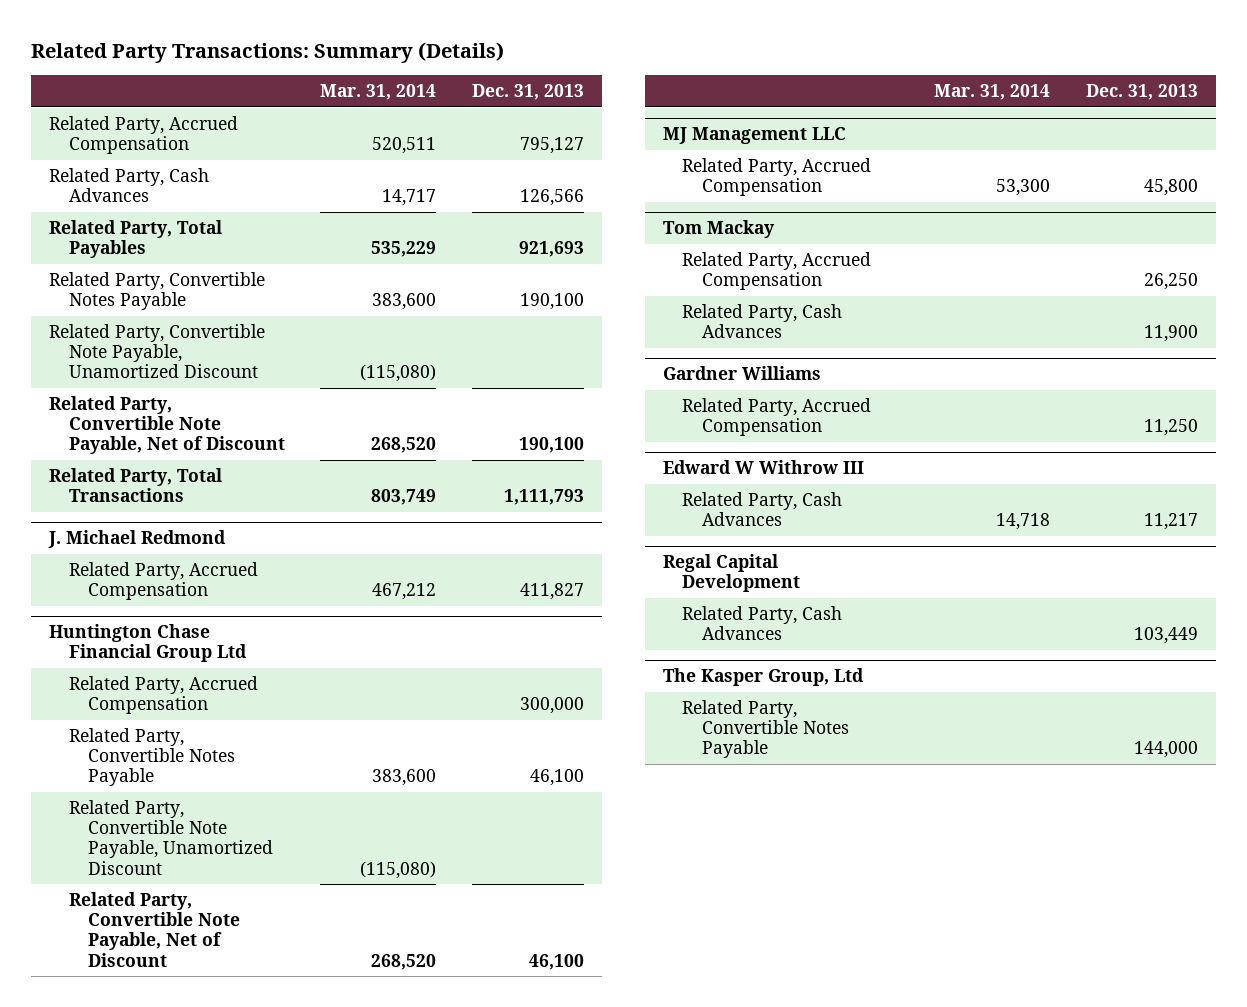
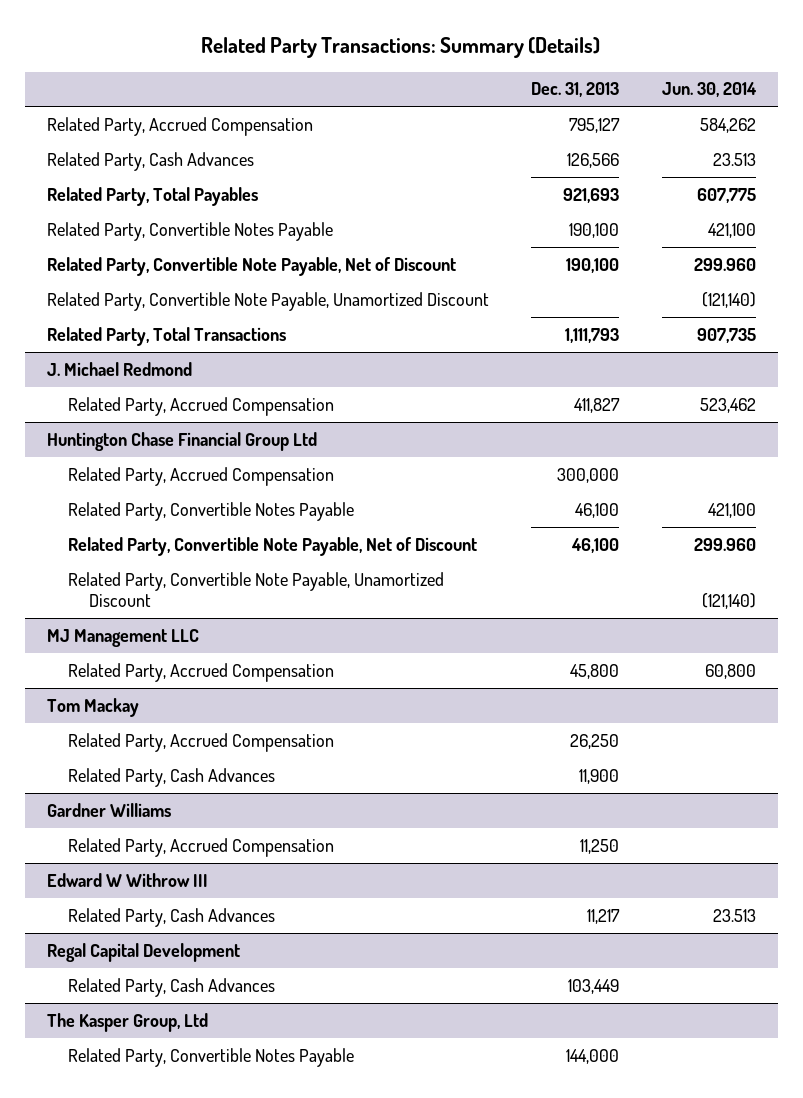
[320,84,437,101] Mar. 31, 2014 -> none
none -> [662,82,758,98] Jun. 30, 2014
[48,324,265,379] Related Party, Convertible Note Payable, Unamortized Discount -> [46,291,489,311] Related Party, Convertible Note Payable, Unamortized Discount
[68,800,274,875] Related Party, Convertible Note Payable, Unamortized Discount -> [67,571,444,607] Related Party, Convertible Note Payable, Unamortized Discount

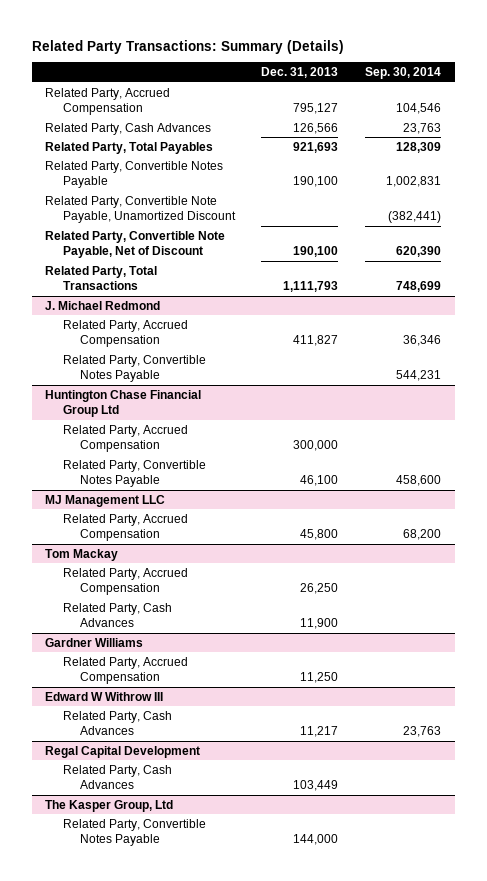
[662,82,758,98] Jun. 30, 2014 -> none
none -> [365,67,442,80] Sep. 30, 2014
[46,256,456,276] Related Party, Convertible Note Payable, Net of Discount -> [45,230,226,259] Related Party, Convertible Note Payable, Net of Discount
none -> [62,354,206,383] Related Party, Convertible Notes Payable
[67,536,477,556] Related Party, Convertible Note Payable, Net of Discount -> none
[67,571,444,607] Related Party, Convertible Note Payable, Unamortized Discount -> none

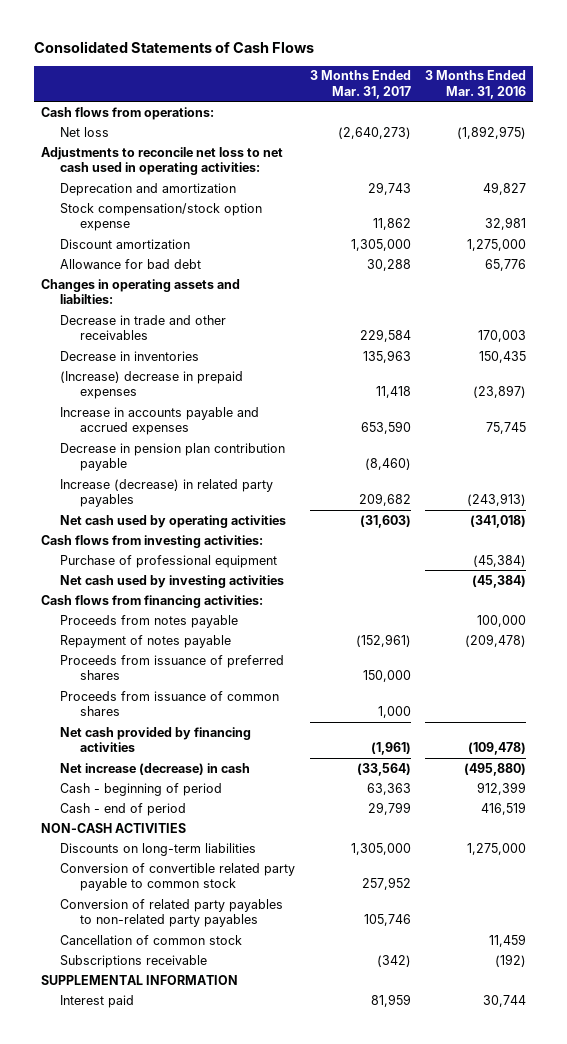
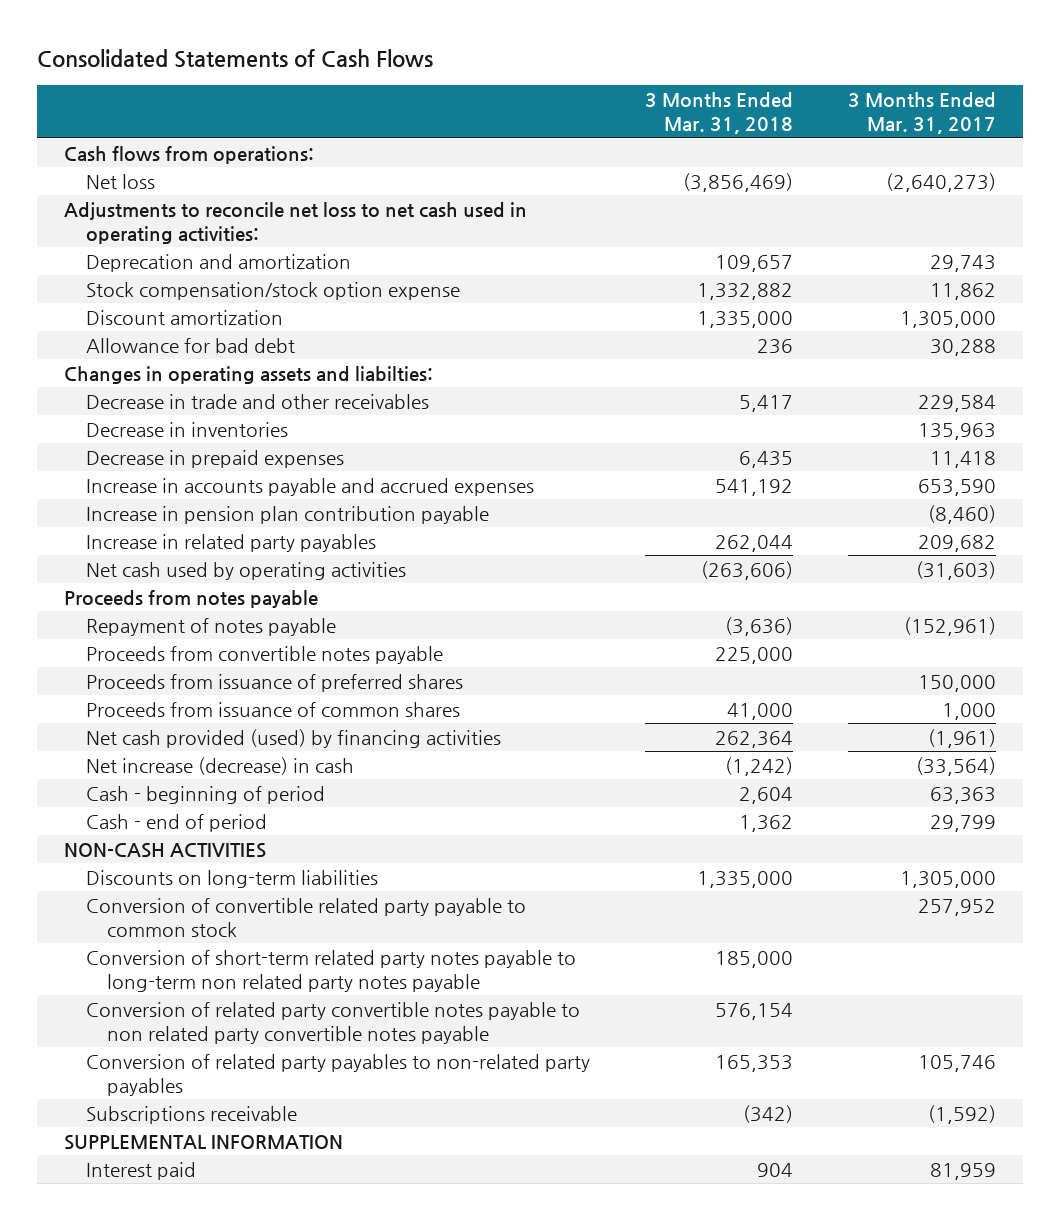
[424,70,526,99] 3 Months Ended Mar. 31, 2016 -> none
none -> [644,92,793,135] 3 Months Ended Mar. 31, 2018
[60,370,244,400] (Increase) decrease in prepaid expenses -> [85,449,344,468] Decrease in prepaid expenses
[60,442,286,472] Decrease in pension plan contribution payable -> [85,505,489,524] Increase in pension plan contribution payable
[60,478,274,508] Increase (decrease) in related party payables -> [85,533,376,552] Increase in related party payables
[40,534,263,548] Cash flows from investing activities: -> none
[60,554,278,568] Purchase of professional equipment -> none
[60,574,285,588] Net cash used by investing activities -> none
[40,594,263,608] Cash flows from financing activities: -> none
none -> [85,645,443,664] Proceeds from convertible notes payable
[60,726,252,753] Net cash provided by financing activities -> [85,728,501,748] Net cash provided (used) by financing activities
none -> [85,949,576,992] Conversion of short-term related party notes payable to long-term non related party notes payable
none -> [85,1001,580,1044] Conversion of related party convertible notes payable to non related party convertible notes payable
[60,934,243,945] Cancellation of common stock -> none
[376,954,411,967] (342) -> [927,1104,996,1124] (1,592)

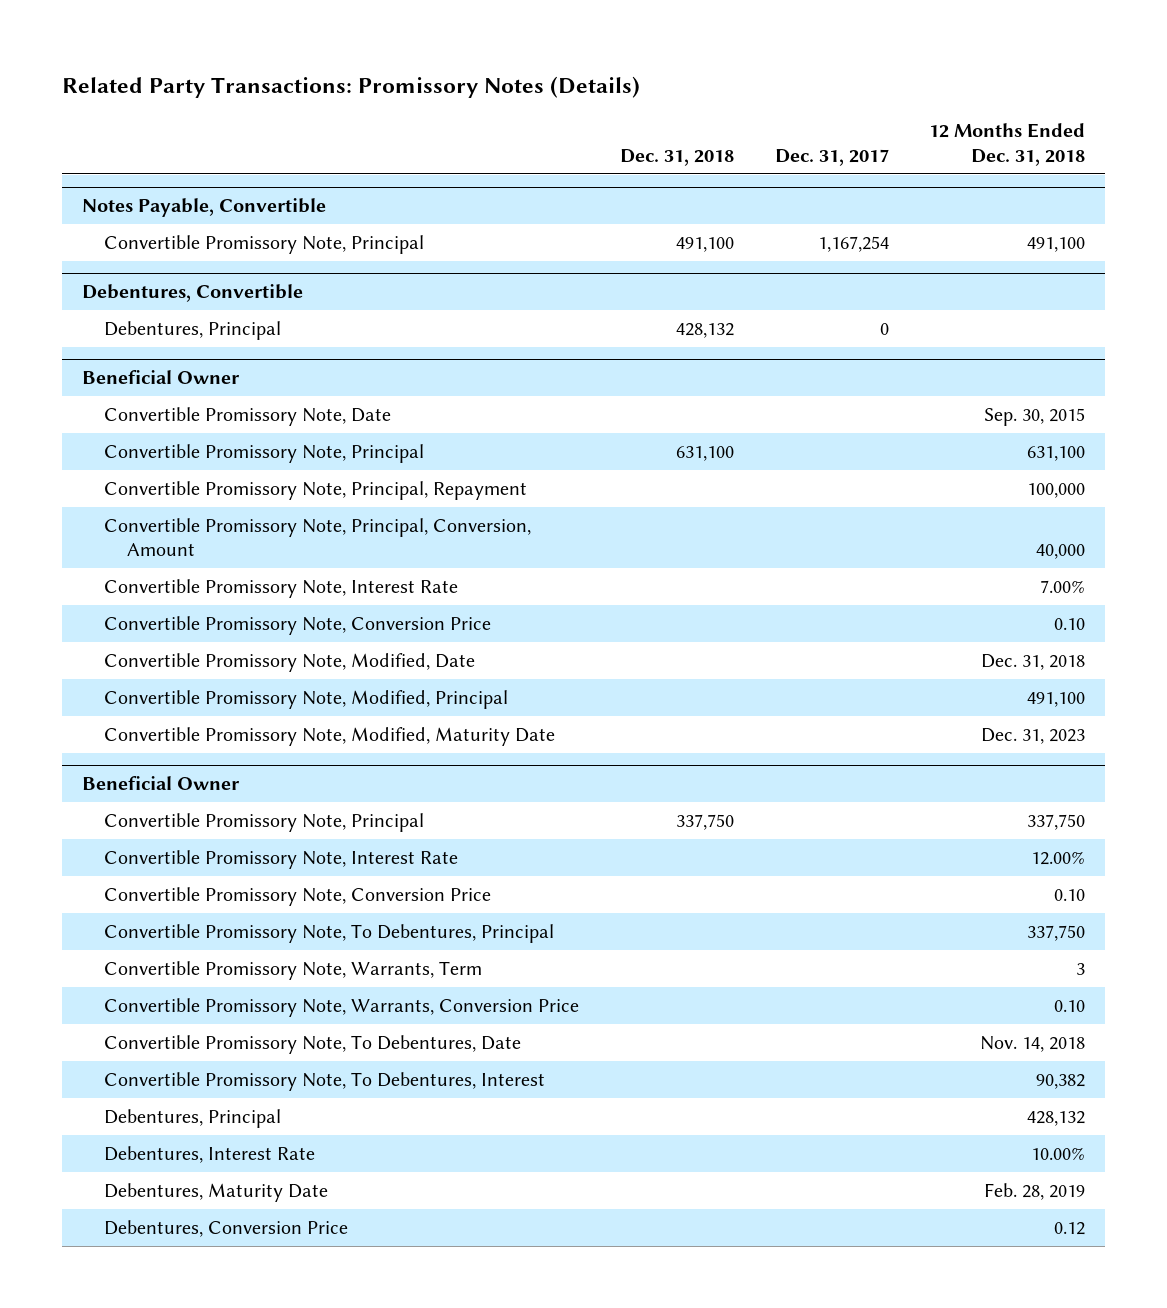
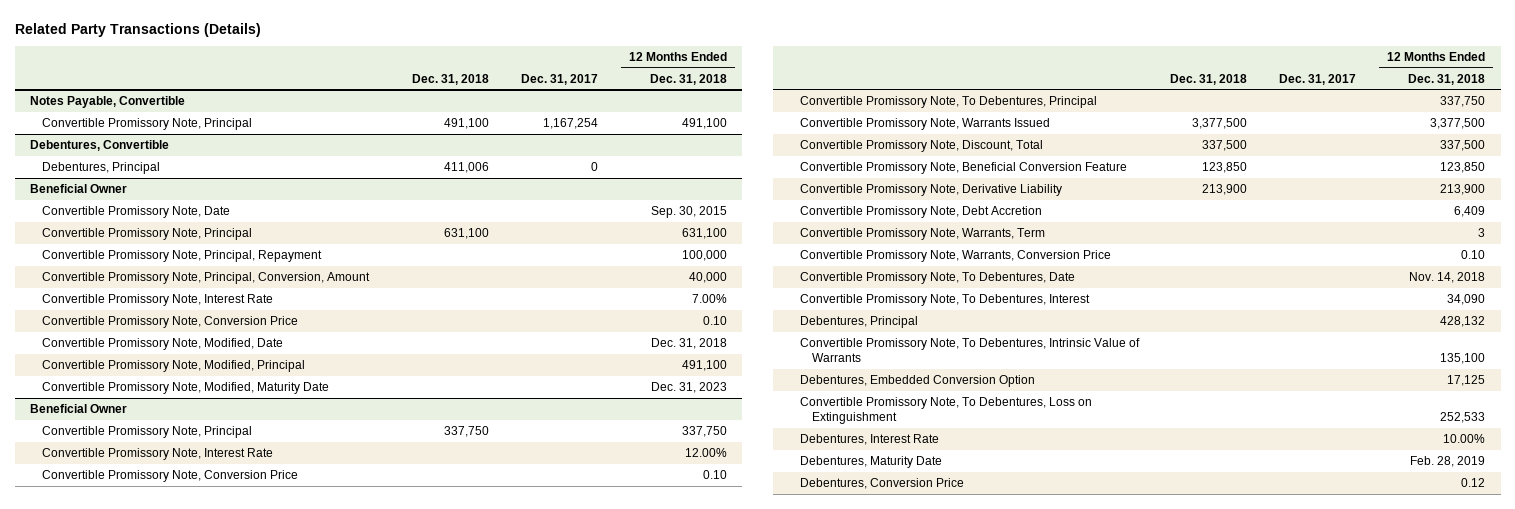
[61,75,640,98] Related Party Transactions: Promissory Notes (Details) -> [14,22,261,37] Related Party Transactions (Details)
[675,322,734,338] 428,132 -> [444,162,490,174] 411,006
none -> [800,118,1051,131] Convertible Promissory Note, Warrants Issued
none -> [800,140,1044,153] Convertible Promissory Note, Discount, Total
none -> [800,162,1128,175] Convertible Promissory Note, Beneficial Conversion Feature
none -> [800,184,1063,197] Convertible Promissory Note, Derivative Liability
none -> [800,206,1043,219] Convertible Promissory Note, Debt Accretion
[1036,1073,1086,1089] 90,382 -> [1446,294,1485,306] 34,090
none -> [800,338,1141,363] Convertible Promissory Note, To Debentures, Intrinsic Value of Warrants
none -> [800,375,1036,388] Debentures, Embedded Conversion Option
none -> [800,397,1093,425] Convertible Promissory Note, To Debentures, Loss on Extinguishment

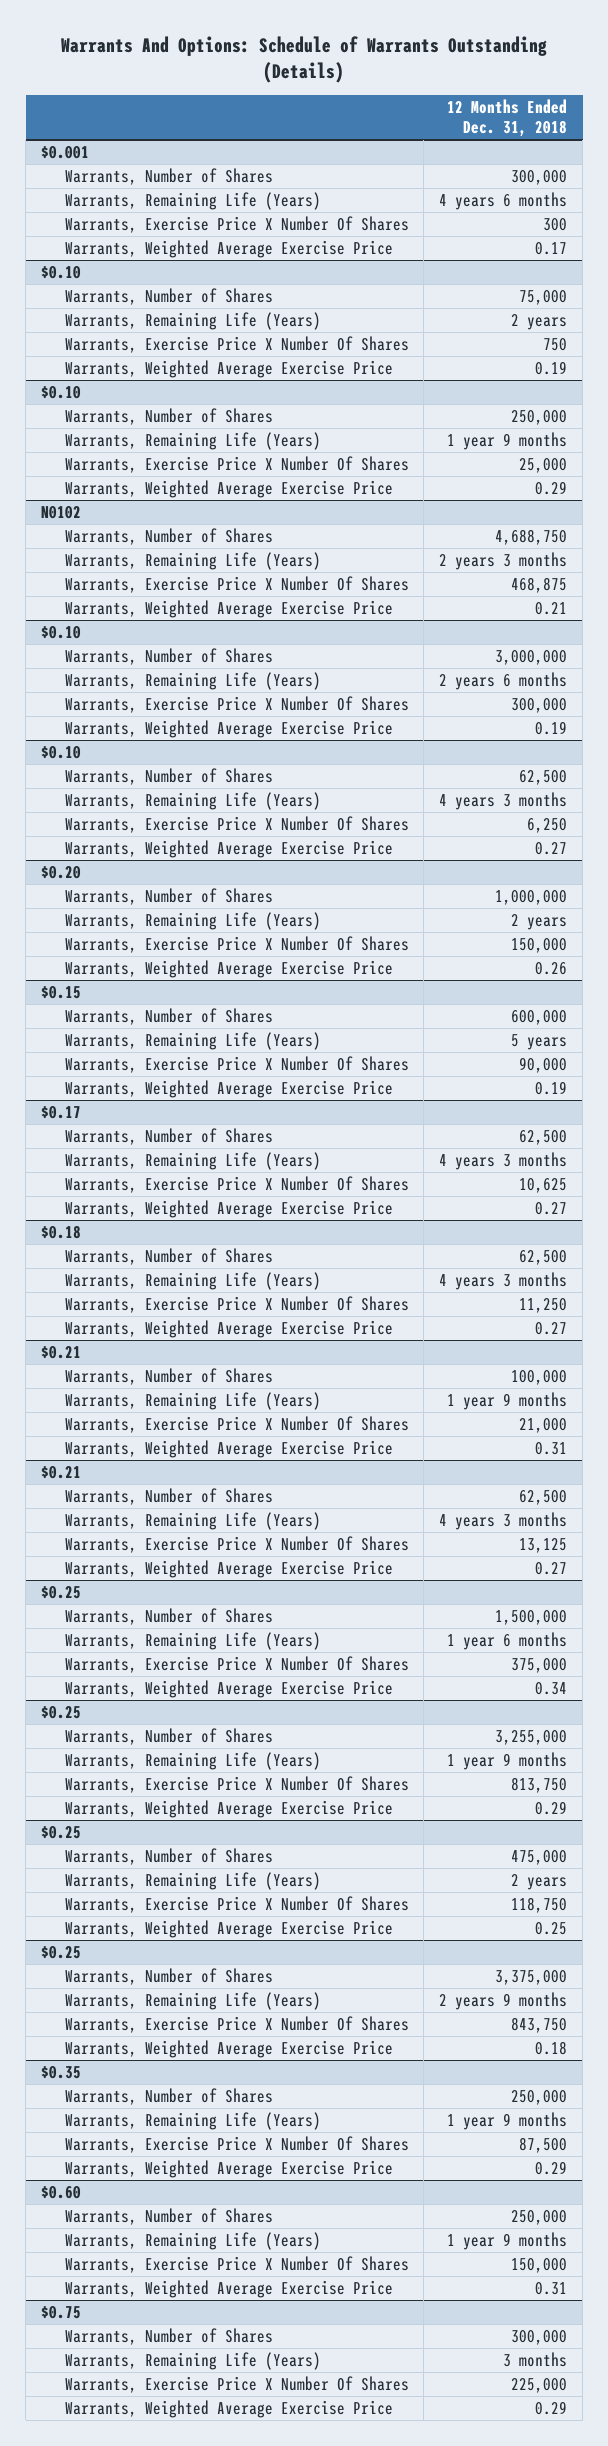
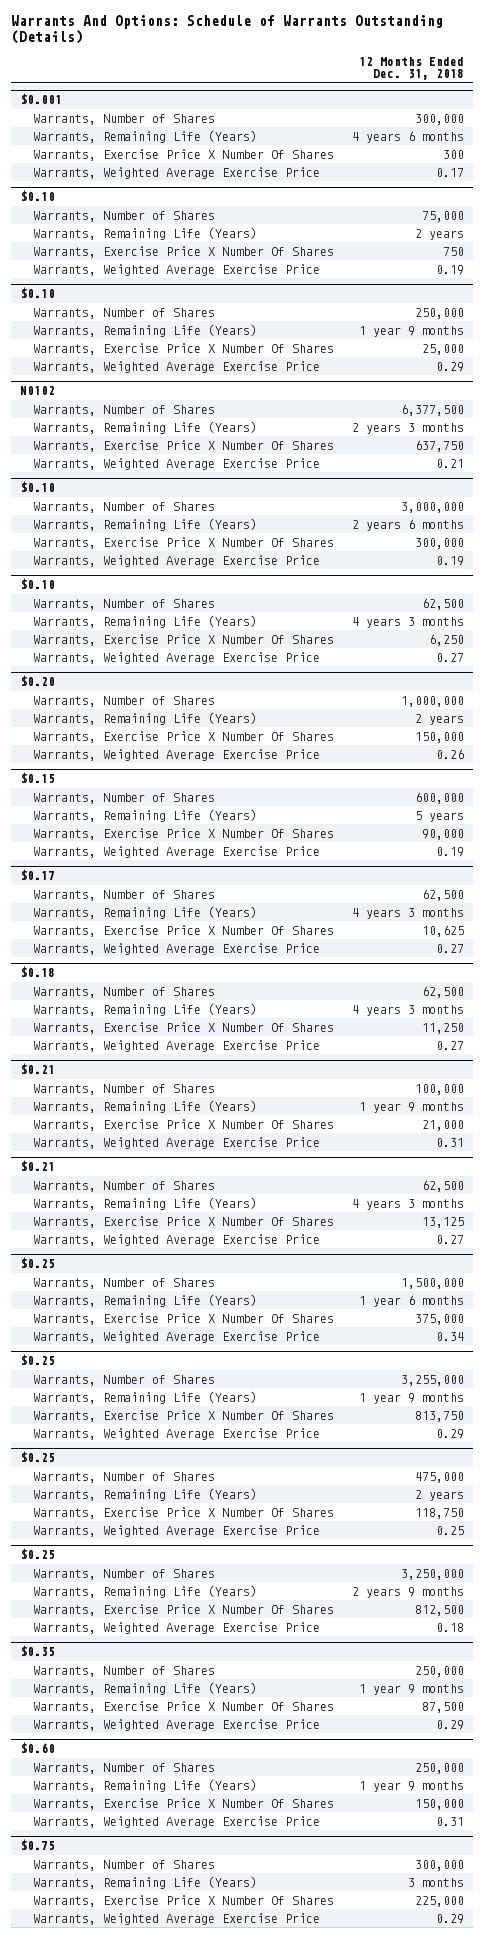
[495,529,568,546] 4,688,750 -> [400,403,464,416] 6,377,500
[511,577,568,594] 468,875 -> [414,439,464,452] 637,750
[495,1970,568,1986] 3,375,000 -> [400,1568,464,1580] 3,250,000
[511,2017,568,2034] 843,750 -> [414,1604,464,1616] 812,500

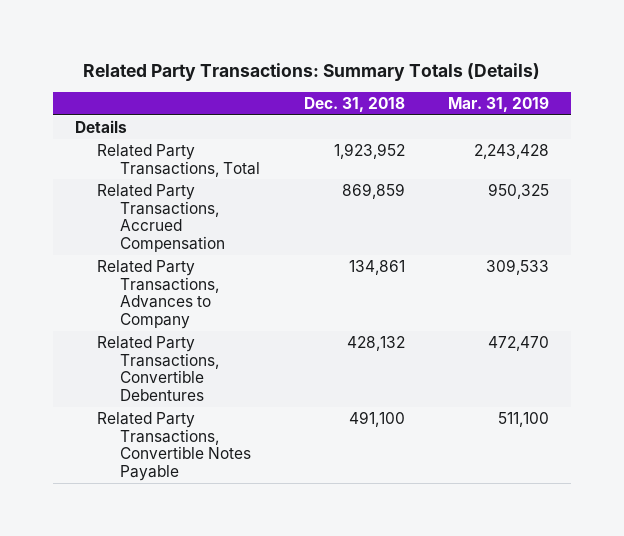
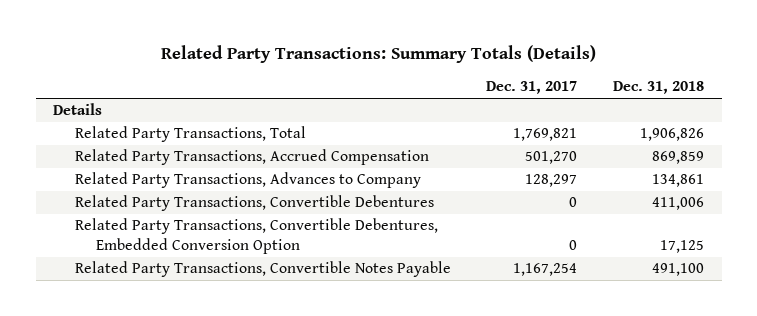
[448,96,550,112] Mar. 31, 2019 -> none
none -> [486,81,578,95] Dec. 31, 2017
[333,142,405,159] 1,923,952 -> [639,128,704,142] 1,906,826
[346,335,405,351] 428,132 -> [651,197,704,211] 411,006
none -> [74,218,438,254] Related Party Transactions, Convertible Debentures, Embedded Conversion Option

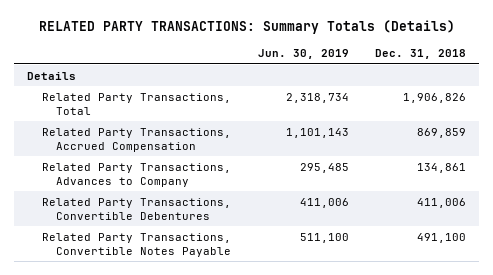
[160,45,596,64] Related Party Transactions: Summary Totals (Details) -> [38,20,455,35] RELATED PARTY TRANSACTIONS: Summary Totals (Details)
[486,81,578,95] Dec. 31, 2017 -> none
none -> [257,49,349,60] Jun. 30, 2019
[74,218,438,254] Related Party Transactions, Convertible Debentures, Embedded Conversion Option -> none

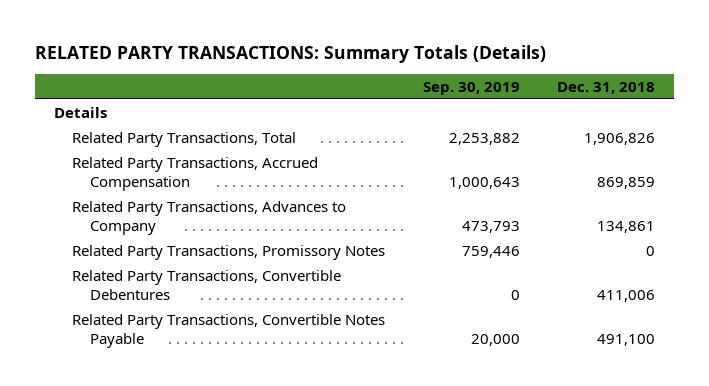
[257,49,349,60] Jun. 30, 2019 -> none
none -> [422,81,520,95] Sep. 30, 2019
none -> [72,244,386,260] Related Party Transactions, Promissory Notes

